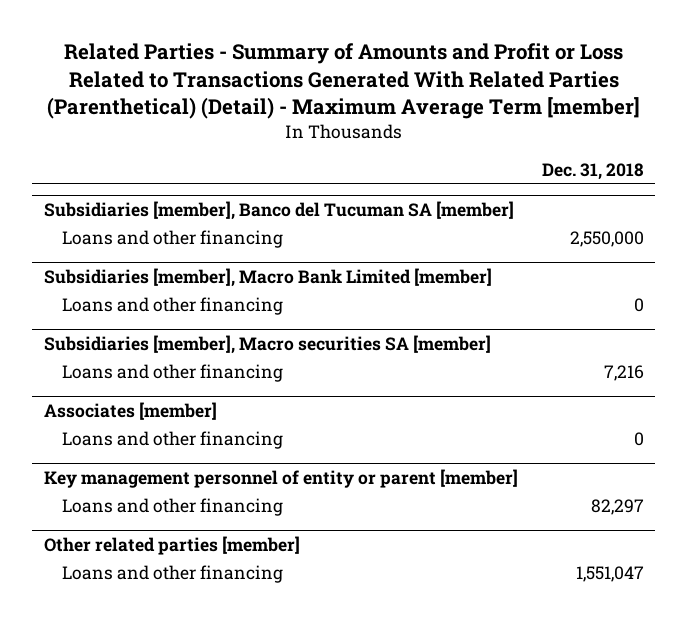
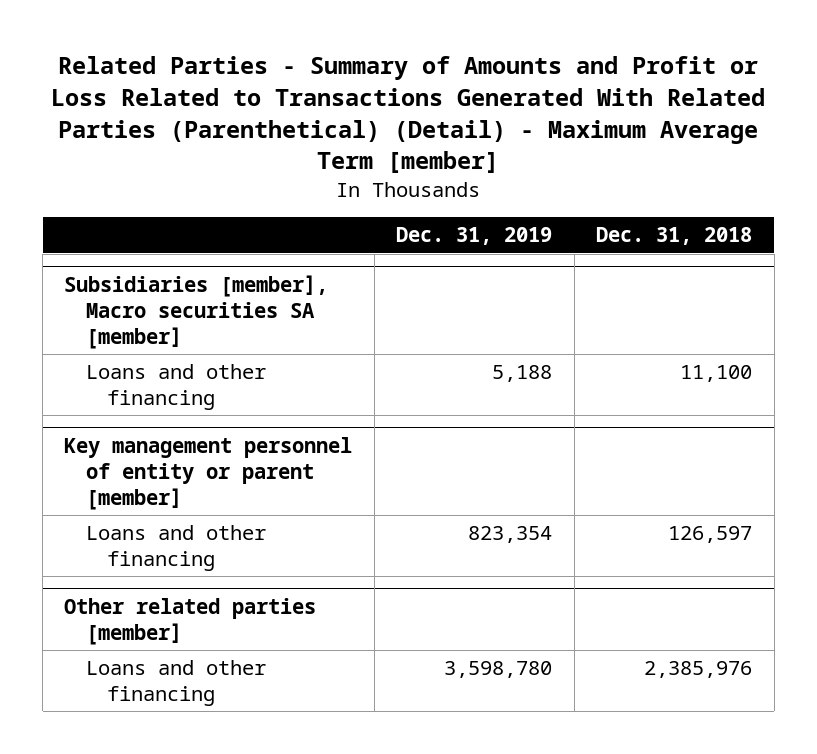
none -> [396,227,553,246] Dec. 31, 2019
[43,201,514,221] Subsidiaries [member], Banco del Tucuman SA [member] -> none
[62,230,284,249] Loans and other financing -> none
[43,268,492,288] Subsidiaries [member], Macro Bank Limited [member] -> none
[62,297,284,316] Loans and other financing -> none
[43,402,217,421] Associates [member] -> none
[62,431,284,450] Loans and other financing -> none
[603,365,644,382] 7,216 -> [680,364,753,382] 11,100
[590,499,644,516] 82,297 -> [668,525,753,543] 126,597
[575,566,644,583] 1,551,047 -> [644,660,753,678] 2,385,976

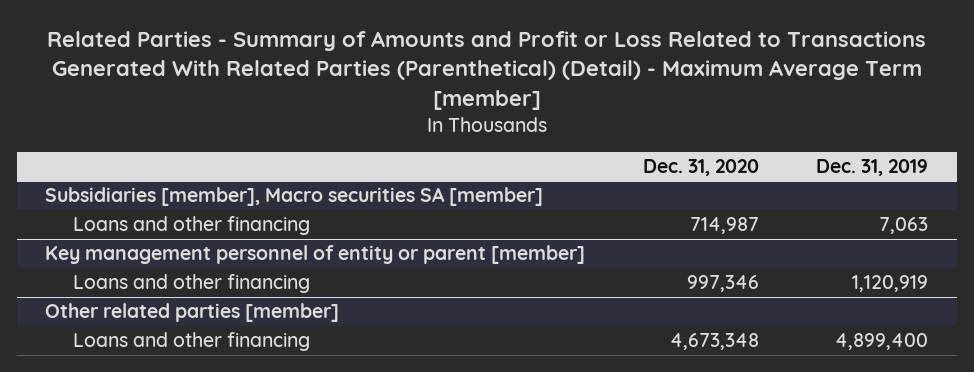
[596,227,753,246] Dec. 31, 2018 -> none
none -> [642,158,759,176] Dec. 31, 2020
[492,364,553,382] 5,188 -> [879,217,929,235] 7,063
[468,525,553,543] 823,354 -> [852,275,929,293] 1,120,919
[444,660,553,678] 3,598,780 -> [835,333,929,351] 4,899,400

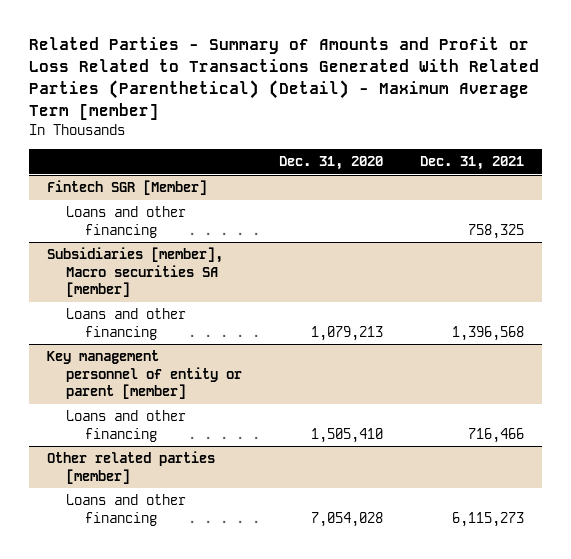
[816,158,929,176] Dec. 31, 2019 -> none
none -> [419,156,524,171] Dec. 31, 2021
none -> [46,180,207,196] Fintech SGR [Member]
none -> [66,206,187,238] Loans and other financing
[689,217,759,235] 714,987 -> [310,325,383,341] 1,079,213
[686,275,759,293] 997,346 -> [310,427,383,443] 1,505,410
[669,333,759,351] 4,673,348 -> [310,511,383,527] 7,054,028

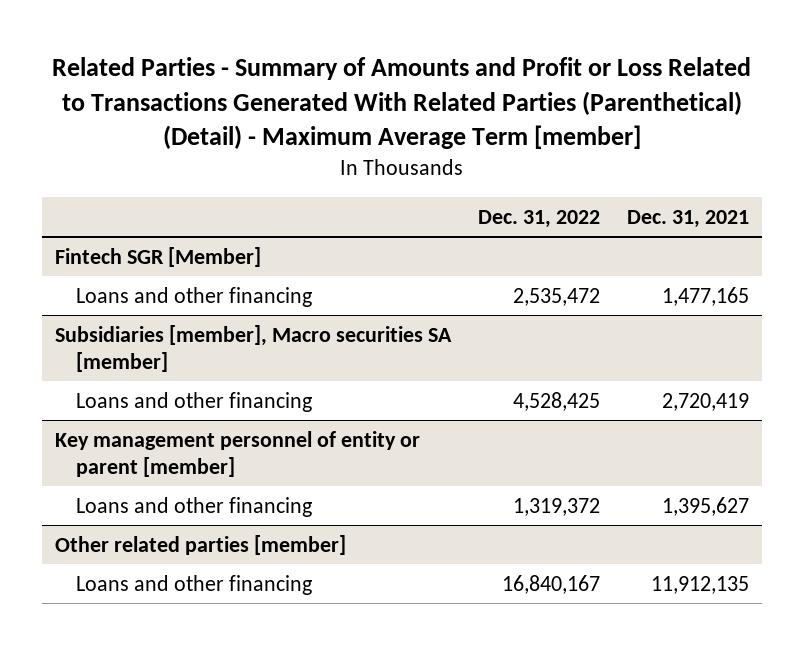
[278,156,383,171] Dec. 31, 2020 -> none
none -> [478,209,601,228] Dec. 31, 2022
[467,223,524,239] 758,325 -> [661,286,749,306] 1,477,165
[451,325,524,341] 1,396,568 -> [661,392,749,411] 2,720,419
[467,427,524,443] 716,466 -> [661,496,749,516] 1,395,627
[451,511,524,527] 6,115,273 -> [650,575,749,594] 11,912,135

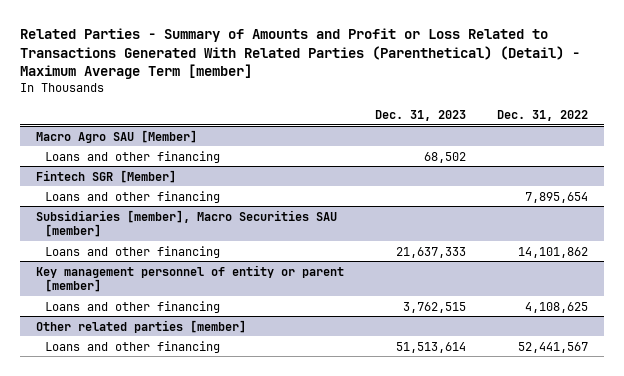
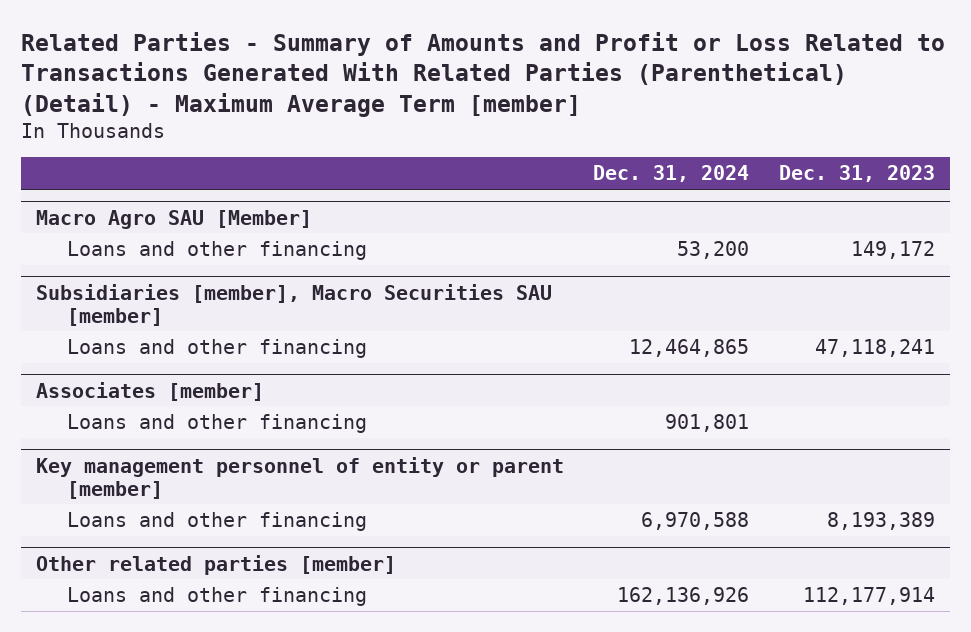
[497,109,589,121] Dec. 31, 2022 -> none
none -> [593,165,750,183] Dec. 31, 2024
[35,169,176,183] Fintech SGR [Member] -> none
[45,190,221,203] Loans and other financing -> none
[424,151,467,163] 68,502 -> [851,240,936,259] 149,172
[396,246,467,258] 21,637,333 -> [815,338,936,357] 47,118,241
none -> [35,381,264,401] Associates [member]
none -> [66,413,367,433] Loans and other financing
[403,301,467,313] 3,762,515 -> [827,511,936,530] 8,193,389
[396,341,467,353] 51,513,614 -> [803,586,936,605] 112,177,914

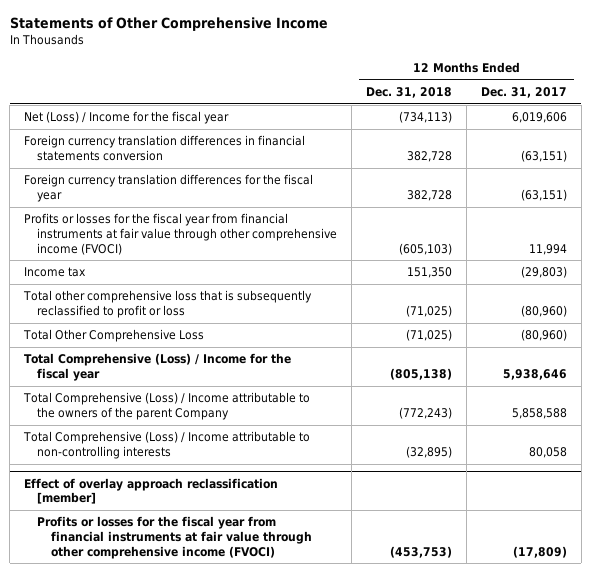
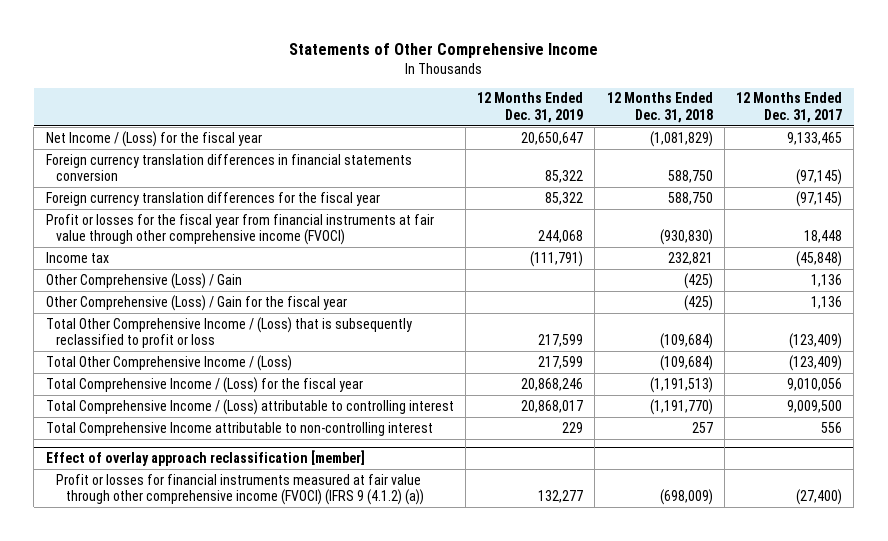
none -> [477,92,584,123] 12 Months Ended Dec. 31, 2019
[24,111,230,125] Net (Loss) / Income for the fiscal year -> [45,130,262,147] Net Income / (Loss) for the fiscal year
[399,111,453,124] (734,113) -> [649,130,713,147] (1,081,829)
[512,112,568,124] 6,019,606 -> [787,131,843,145] 9,133,465
[407,151,453,163] 382,728 -> [667,170,713,184] 588,750
[521,150,568,163] (63,151) -> [796,169,843,186] (97,145)
[407,190,453,202] 382,728 -> [667,191,713,205] 588,750
[521,189,568,202] (63,151) -> [796,190,843,207] (97,145)
[24,213,338,255] Profits or losses for the fiscal year from financial instruments at fair value through other comprehensive income (FVOCI) -> [45,213,434,246] Profit or losses for the fiscal year from financial instruments at fair value through other comprehensive income (FVOCI)
[399,242,453,255] (605,103) -> [659,229,713,246] (930,830)
[529,243,568,255] 11,994 -> [804,230,843,244] 18,448
[407,267,453,279] 151,350 -> [667,251,713,265] 232,821
[521,266,568,279] (29,803) -> [796,250,843,267] (45,848)
none -> [45,272,242,289] Other Comprehensive (Loss) / Gain
none -> [45,294,347,311] Other Comprehensive (Loss) / Gain for the fiscal year
[23,290,313,319] Total other comprehensive loss that is subsequently reclassified to profit or loss -> [45,316,412,349] Total Other Comprehensive Income / (Loss) that is subsequently reclassified to profit or loss
[406,305,453,318] (71,025) -> [659,333,713,350] (109,684)
[521,305,568,318] (80,960) -> [789,333,843,350] (123,409)
[23,329,205,343] Total Other Comprehensive Loss -> [45,354,292,371] Total Other Comprehensive Income / (Loss)
[406,329,453,342] (71,025) -> [659,354,713,371] (109,684)
[521,329,568,342] (80,960) -> [789,354,843,371] (123,409)
[24,353,292,382] Total Comprehensive (Loss) / Income for the fiscal year -> [45,376,363,393] Total Comprehensive Income / (Loss) for the fiscal year
[390,368,453,381] (805,138) -> [649,376,713,393] (1,191,513)
[503,369,568,381] 5,938,646 -> [787,377,843,391] 9,010,056
[23,392,311,421] Total Comprehensive (Loss) / Income attributable to the owners of the parent Company -> [45,398,454,415] Total Comprehensive Income / (Loss) attributable to controlling interest
[399,407,453,420] (772,243) -> [649,398,713,415] (1,191,770)
[512,408,568,420] 5,858,588 -> [787,399,843,413] 9,009,500
[23,431,311,460] Total Comprehensive (Loss) / Income attributable to non-controlling interests -> [45,421,433,436] Total Comprehensive Income attributable to non-controlling interest
[406,446,453,459] (32,895) -> [691,421,713,433] 257
[529,447,568,459] 80,058 -> [821,421,843,433] 556
[37,516,312,559] Profits or losses for the fiscal year from financial instruments at fair value through other comprehensive income (FVOCI) -> [55,473,424,506] Profit or losses for financial instruments measured at fair value through other comprehensive income (FVOCI) (IFRS 9 (4.1.2) (a))
[390,545,453,558] (453,753) -> [659,489,713,506] (698,009)
[513,545,568,558] (17,809) -> [796,489,843,506] (27,400)

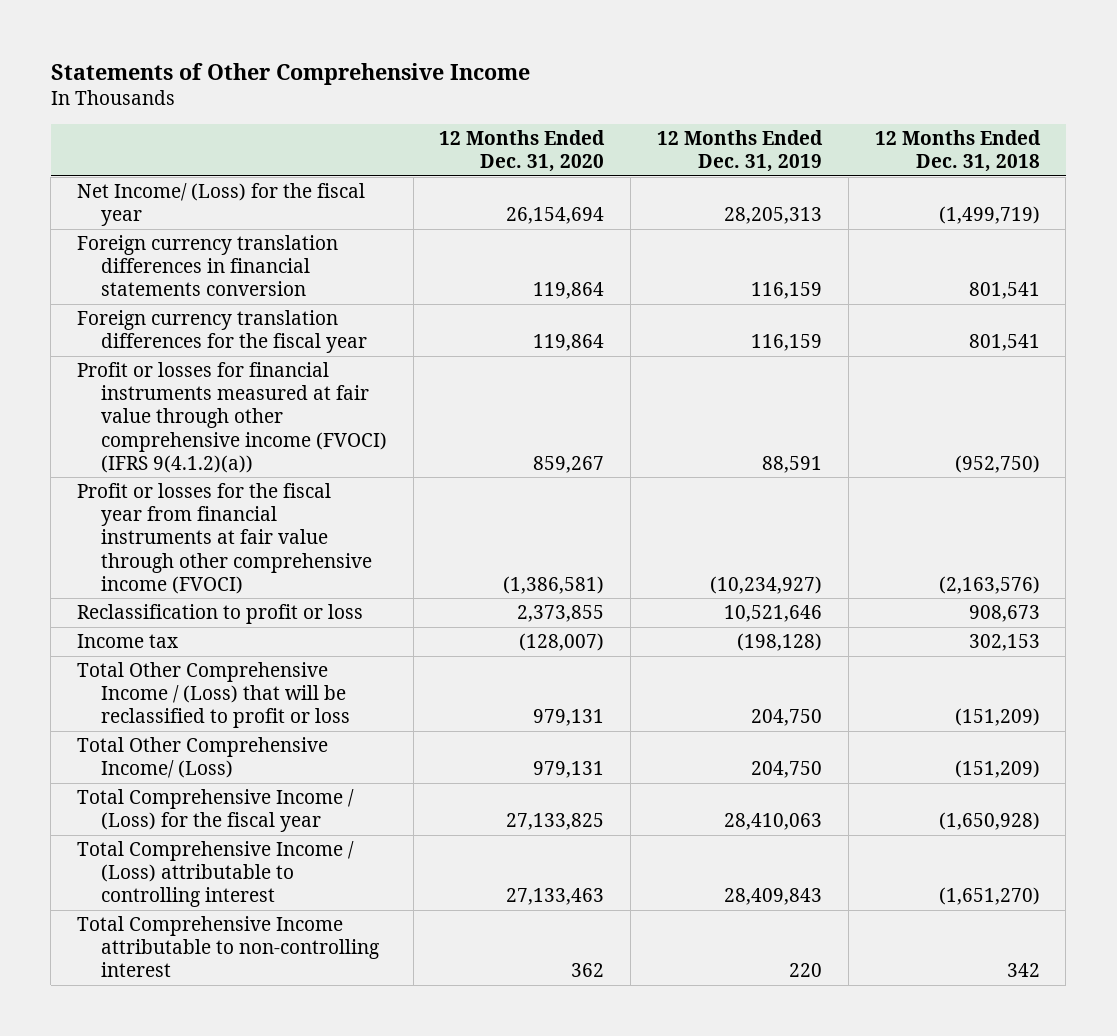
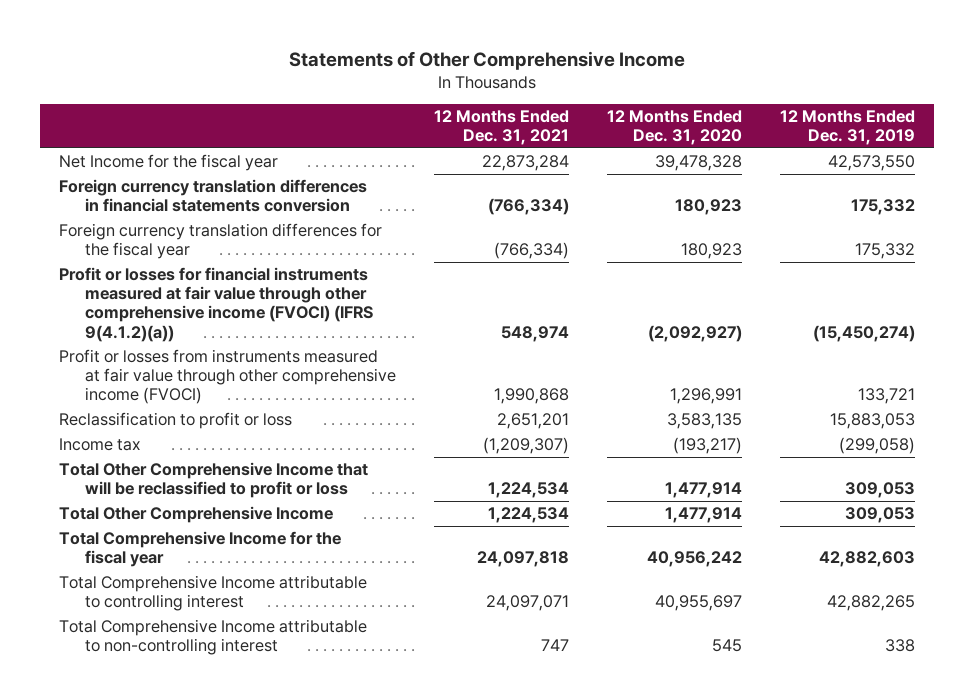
[874,129,1041,173] 12 Months Ended Dec. 31, 2018 -> none
none -> [433,110,569,146] 12 Months Ended Dec. 31, 2021
[76,183,365,227] Net Income/ (Loss) for the fiscal year -> [59,154,279,172] Net Income for the fiscal year
[506,207,605,225] 26,154,694 -> [654,155,742,172] 39,478,328
[724,207,823,225] 28,205,313 -> [828,155,916,172] 42,573,550
[533,282,605,300] 119,864 -> [674,199,742,216] 180,923
[751,282,823,300] 116,159 -> [851,199,916,216] 175,332
[533,334,605,352] 119,864 -> [680,243,742,260] 180,923
[751,334,823,352] 116,159 -> [855,243,916,260] 175,332
[533,455,605,473] 859,267 -> [647,324,742,342] (2,092,927)
[762,455,823,473] 88,591 -> [813,324,916,342] (15,450,274)
[76,483,372,594] Profit or losses for the fiscal year from financial instruments at fair value through other comprehensive income (FVOCI) -> [59,349,396,405] Profit or losses from instruments measured at fair value through other comprehensive income (FVOCI)
[503,575,605,594] (1,386,581) -> [669,388,742,405] 1,296,991
[710,575,823,594] (10,234,927) -> [858,388,916,405] 133,721
[517,605,605,623] 2,373,855 -> [666,413,742,430] 3,583,135
[724,605,823,623] 10,521,646 -> [830,413,916,430] 15,883,053
[519,633,605,652] (128,007) -> [672,437,742,455] (193,217)
[737,633,823,652] (198,128) -> [839,437,916,455] (299,058)
[76,662,350,729] Total Other Comprehensive Income / (Loss) that will be reclassified to profit or loss -> [59,462,369,499] Total Other Comprehensive Income that will be reclassified to profit or loss
[533,709,605,727] 979,131 -> [664,482,742,499] 1,477,914
[751,709,823,727] 204,750 -> [845,482,916,499] 309,053
[76,737,328,779] Total Other Comprehensive Income/ (Loss) -> [59,506,334,524] Total Other Comprehensive Income
[533,761,605,779] 979,131 -> [664,507,742,524] 1,477,914
[751,761,823,779] 204,750 -> [845,507,916,524] 309,053
[76,789,354,833] Total Comprehensive Income / (Loss) for the fiscal year -> [59,531,342,568] Total Comprehensive Income for the fiscal year
[506,813,605,831] 27,133,825 -> [646,551,742,568] 40,956,242
[724,813,823,831] 28,410,063 -> [819,551,916,568] 42,882,603
[76,841,354,908] Total Comprehensive Income / (Loss) attributable to controlling interest -> [59,575,368,612] Total Comprehensive Income attributable to controlling interest
[506,888,605,906] 27,133,463 -> [654,595,742,612] 40,955,697
[724,888,823,906] 28,409,843 -> [827,595,916,612] 42,882,265
[571,963,605,978] 362 -> [711,639,742,653] 545
[789,963,823,978] 220 -> [885,639,916,653] 338

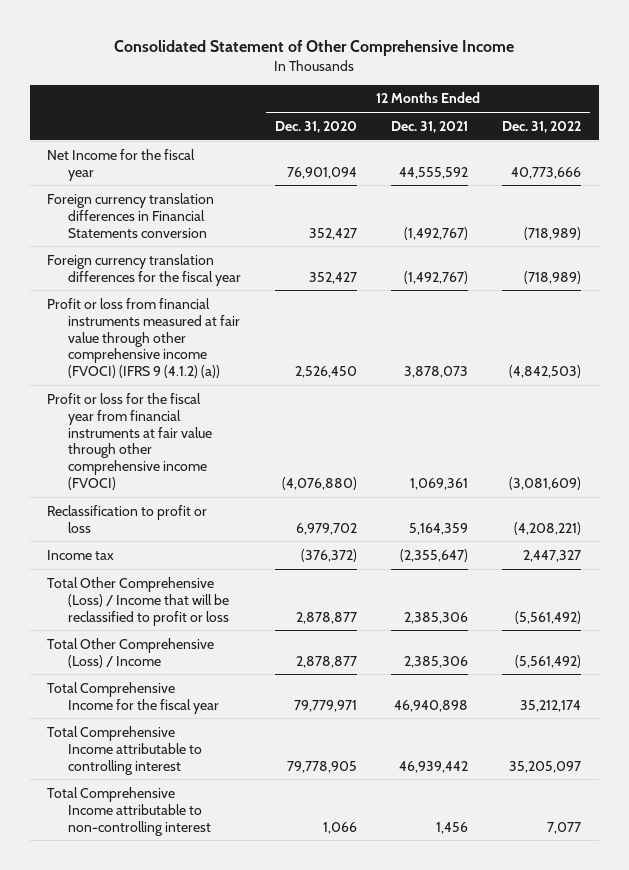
[289,50,686,70] Statements of Other Comprehensive Income -> [114,39,515,56] Consolidated Statement of Other Comprehensive Income
[780,110,916,146] 12 Months Ended Dec. 31, 2019 -> none
none -> [502,121,582,134] Dec. 31, 2022
[481,155,569,172] 22,873,284 -> [399,166,469,179] 44,555,592
[654,155,742,172] 39,478,328 -> [286,166,357,179] 76,901,094
[59,179,368,213] Foreign currency translation differences in financial statements conversion -> [47,192,215,238] Foreign currency translation differences in Financial Statements conversion
[487,198,569,216] (766,334) -> [404,226,469,240] (1,492,767)
[674,199,742,216] 180,923 -> [308,227,357,240] 352,427
[493,242,569,260] (766,334) -> [404,270,469,284] (1,492,767)
[680,243,742,260] 180,923 -> [308,271,357,284] 352,427
[59,267,373,342] Profit or losses for financial instruments measured at fair value through other comprehensive income (FVOCI) (IFRS 9(4.1.2)(a)) -> [47,297,240,379] Profit or loss from financial instruments measured at fair value through other comprehensive income (FVOCI) (IFRS 9 (4.1.2) (a))
[500,325,569,342] 548,974 -> [404,366,469,379] 3,878,073
[647,324,742,342] (2,092,927) -> [294,366,357,379] 2,526,450
[59,349,396,405] Profit or losses from instruments measured at fair value through other comprehensive income (FVOCI) -> [47,392,212,491] Profit or loss for the fiscal year from financial instruments at fair value through other comprehensive income (FVOCI)
[493,388,569,405] 1,990,868 -> [410,478,469,491] 1,069,361
[669,388,742,405] 1,296,991 -> [281,477,357,491] (4,076,880)
[496,413,569,430] 2,651,201 -> [409,522,469,535] 5,164,359
[666,413,742,430] 3,583,135 -> [295,522,357,535] 6,979,702
[482,437,569,455] (1,209,307) -> [400,548,469,562] (2,355,647)
[672,437,742,455] (193,217) -> [300,548,357,562] (376,372)
[59,462,369,499] Total Other Comprehensive Income that will be reclassified to profit or loss -> [47,576,229,626] Total Other Comprehensive (Loss) / Income that will be reclassified to profit or loss
[487,482,569,499] 1,224,534 -> [404,611,469,624] 2,385,306
[664,482,742,499] 1,477,914 -> [295,611,357,624] 2,878,877
[59,506,334,524] Total Other Comprehensive Income -> [47,637,215,668] Total Other Comprehensive (Loss) / Income
[487,507,569,524] 1,224,534 -> [404,655,469,668] 2,385,306
[664,507,742,524] 1,477,914 -> [295,655,357,668] 2,878,877
[476,551,569,568] 24,097,818 -> [394,699,469,712] 46,940,898
[646,551,742,568] 40,956,242 -> [293,699,357,712] 79,779,971
[485,595,569,612] 24,097,071 -> [399,760,469,773] 46,939,442
[654,595,742,612] 40,955,697 -> [286,760,357,773] 79,778,905
[540,639,569,652] 747 -> [436,821,469,834] 1,456
[711,639,742,653] 545 -> [322,821,357,834] 1,066

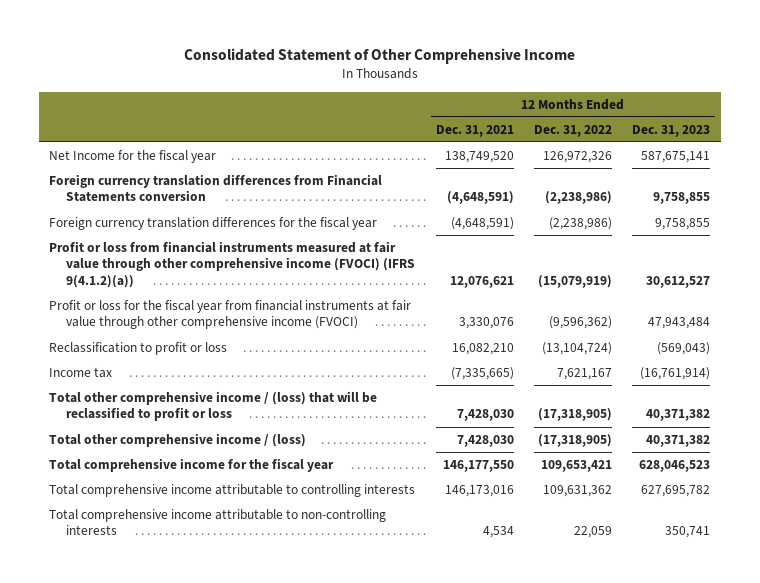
[274,121,357,134] Dec. 31, 2020 -> none
none -> [632,124,711,137] Dec. 31, 2023
[399,166,469,179] 44,555,592 -> [444,151,514,164] 138,749,520
[511,166,582,179] 40,773,666 -> [543,151,613,164] 126,972,326
[47,192,215,238] Foreign currency translation differences in Financial Statements conversion -> [49,174,383,203] Foreign currency translation differences from Financial Statements conversion
[404,226,469,240] (1,492,767) -> [446,191,514,205] (4,648,591)
[524,226,582,240] (718,989) -> [545,191,613,205] (2,238,986)
[404,270,469,284] (1,492,767) -> [450,217,514,231] (4,648,591)
[524,270,582,284] (718,989) -> [549,217,613,231] (2,238,986)
[47,297,240,379] Profit or loss from financial instruments measured at fair value through other comprehensive income (FVOCI) (IFRS 9 (4.1.2) (a)) -> [49,241,415,288] Profit or loss from financial instruments measured at fair value through other comprehensive income (FVOCI) (IFRS 9(4.1.2)(a))
[404,366,469,379] 3,878,073 -> [449,275,514,288] 12,076,621
[509,365,582,379] (4,842,503) -> [538,274,613,288] (15,079,919)
[410,478,469,491] 1,069,361 -> [458,317,514,330] 3,330,076
[509,477,582,491] (3,081,609) -> [549,316,613,330] (9,596,362)
[409,522,469,535] 5,164,359 -> [451,343,514,356] 16,082,210
[514,521,582,535] (4,208,221) -> [542,342,613,356] (13,104,724)
[400,548,469,562] (2,355,647) -> [450,367,514,381] (7,335,665)
[523,549,582,562] 2,447,327 -> [557,368,613,381] 7,621,167
[47,576,229,626] Total Other Comprehensive (Loss) / Income that will be reclassified to profit or loss -> [49,391,378,422] Total other comprehensive income / (loss) that will be reclassified to profit or loss
[404,611,469,624] 2,385,306 -> [456,409,514,422] 7,428,030
[515,610,582,624] (5,561,492) -> [538,408,613,422] (17,318,905)
[47,637,215,668] Total Other Comprehensive (Loss) / Income -> [49,433,307,448] Total other comprehensive income / (loss)
[404,655,469,668] 2,385,306 -> [456,435,514,448] 7,428,030
[515,654,582,668] (5,561,492) -> [538,434,613,448] (17,318,905)
[47,681,219,714] Total Comprehensive Income for the fiscal year -> [49,458,335,473] Total comprehensive income for the fiscal year
[394,699,469,712] 46,940,898 -> [442,460,514,473] 146,177,550
[520,699,582,712] 35,212,174 -> [541,460,613,473] 109,653,421
[47,725,202,775] Total Comprehensive Income attributable to controlling interest -> [49,484,416,498] Total comprehensive income attributable to controlling interests
[399,760,469,773] 46,939,442 -> [444,485,514,498] 146,173,016
[509,760,582,773] 35,205,097 -> [543,485,613,498] 109,631,362
[47,786,211,836] Total Comprehensive Income attributable to non-controlling interest -> [49,509,387,536] Total comprehensive income attributable to non-controlling interests
[436,821,469,834] 1,456 -> [482,526,514,539] 4,534
[547,821,582,834] 7,077 -> [574,526,613,539] 22,059

